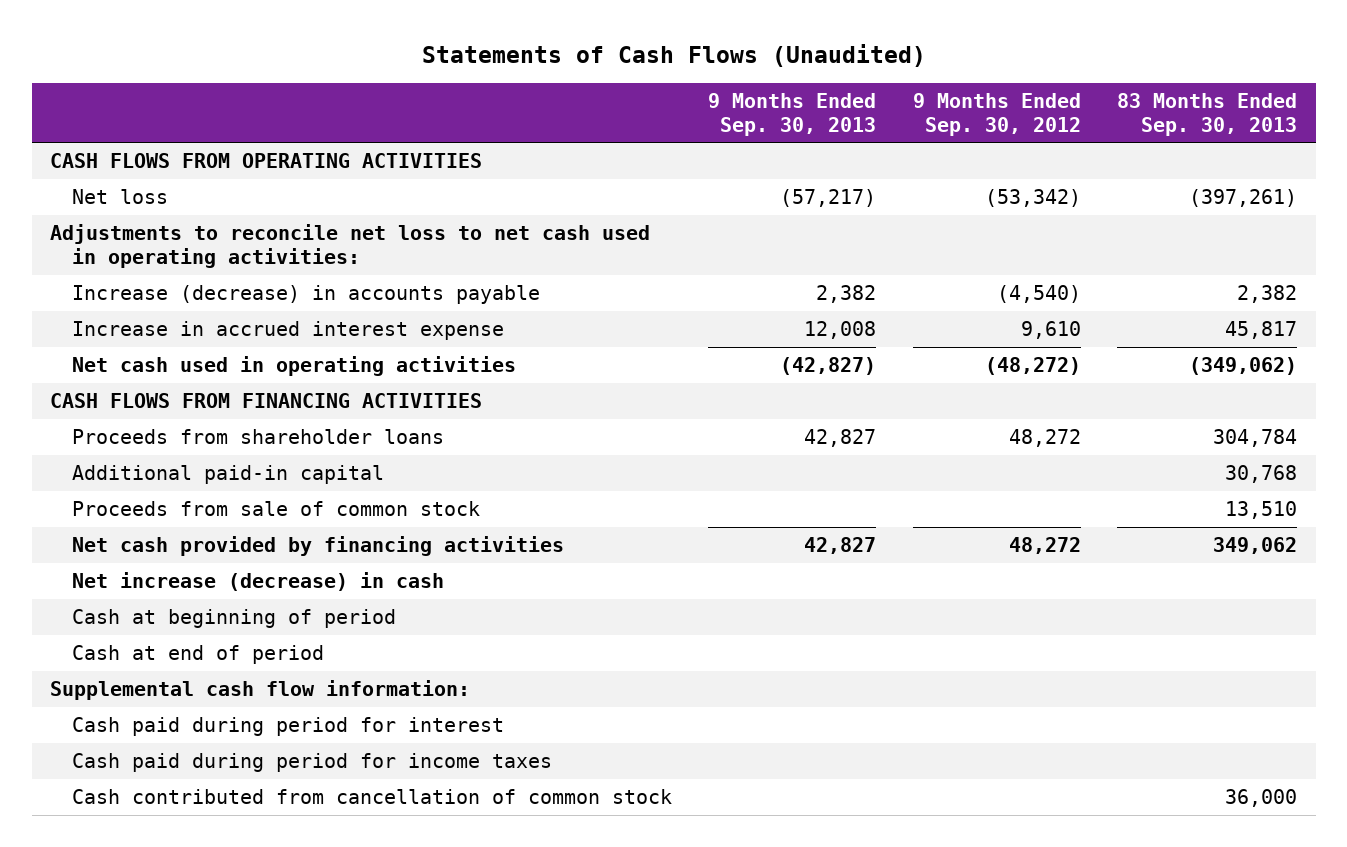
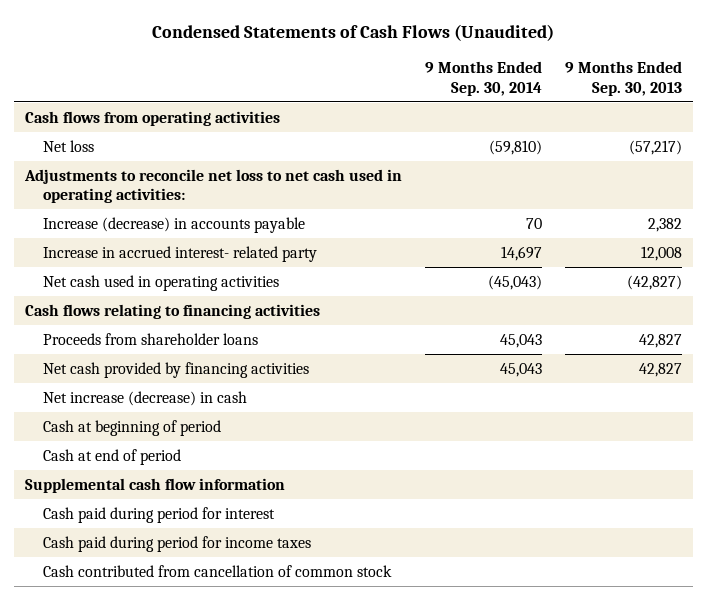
[421,43,926,67] Statements of Cash Flows (Unaudited) -> [152,24,555,42] Condensed Statements of Cash Flows (Unaudited)
[912,92,1081,136] 9 Months Ended Sep. 30, 2012 -> none
[1117,92,1298,136] 83 Months Ended Sep. 30, 2013 -> none
none -> [424,61,542,96] 9 Months Ended Sep. 30, 2014
[49,153,482,169] CASH FLOWS FROM OPERATING ACTIVITIES -> [25,110,281,126] Cash flows from operating activities
[72,321,505,341] Increase in accrued interest expense -> [43,245,318,262] Increase in accrued interest- related party
[49,393,482,409] CASH FLOWS FROM FINANCING ACTIVITIES -> [25,303,321,319] Cash flows relating to financing activities
[72,465,385,485] Additional paid-in capital -> none
[72,501,481,517] Proceeds from sale of common stock -> none
[49,680,470,701] Supplemental cash flow information: -> [25,477,286,493] Supplemental cash flow information

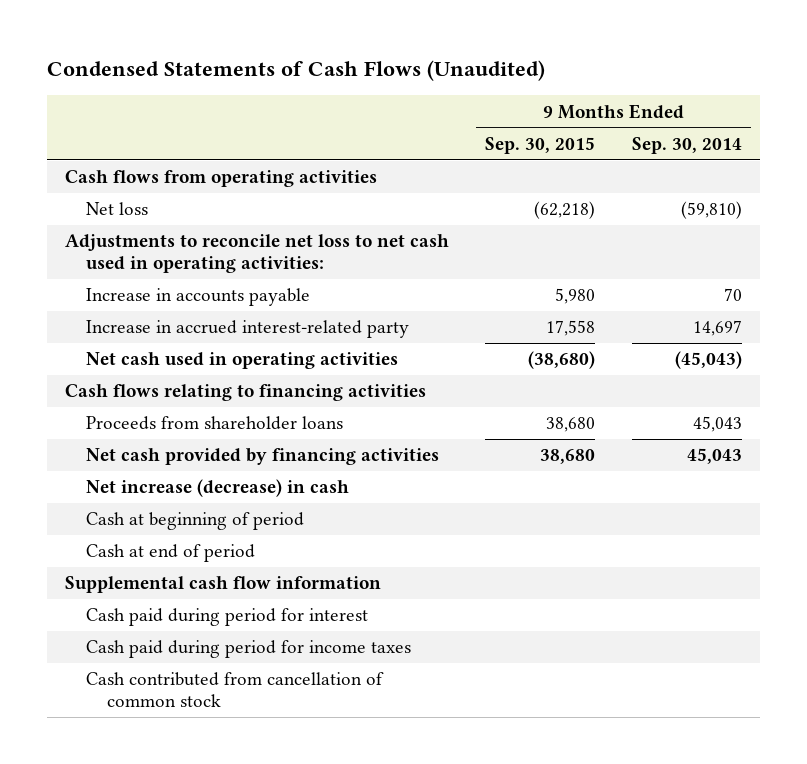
[564,61,682,96] 9 Months Ended Sep. 30, 2013 -> none
none -> [485,136,596,154] Sep. 30, 2015
[43,216,306,233] Increase (decrease) in accounts payable -> [86,288,311,307] Increase in accounts payable
[43,245,318,262] Increase in accrued interest- related party -> [86,320,410,339] Increase in accrued interest-related party

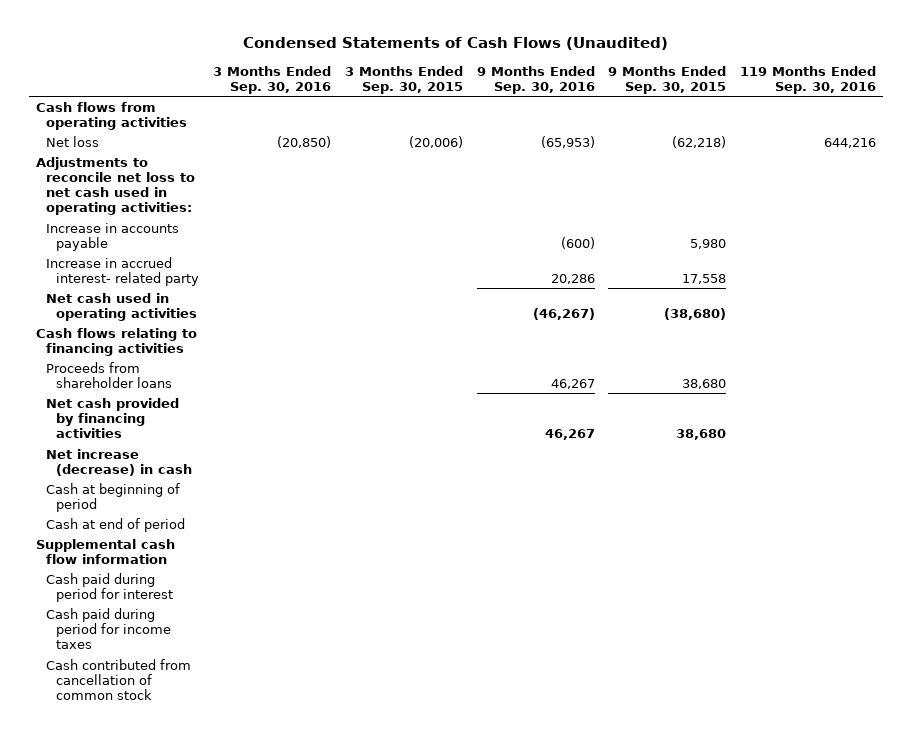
[631,136,742,154] Sep. 30, 2014 -> none
none -> [213,65,332,94] 3 Months Ended Sep. 30, 2016
none -> [344,65,463,94] 3 Months Ended Sep. 30, 2015
none -> [476,65,595,94] 9 Months Ended Sep. 30, 2016
none -> [740,65,877,94] 119 Months Ended Sep. 30, 2016
[86,320,410,339] Increase in accrued interest-related party -> [46,256,200,286] Increase in accrued interest- related party

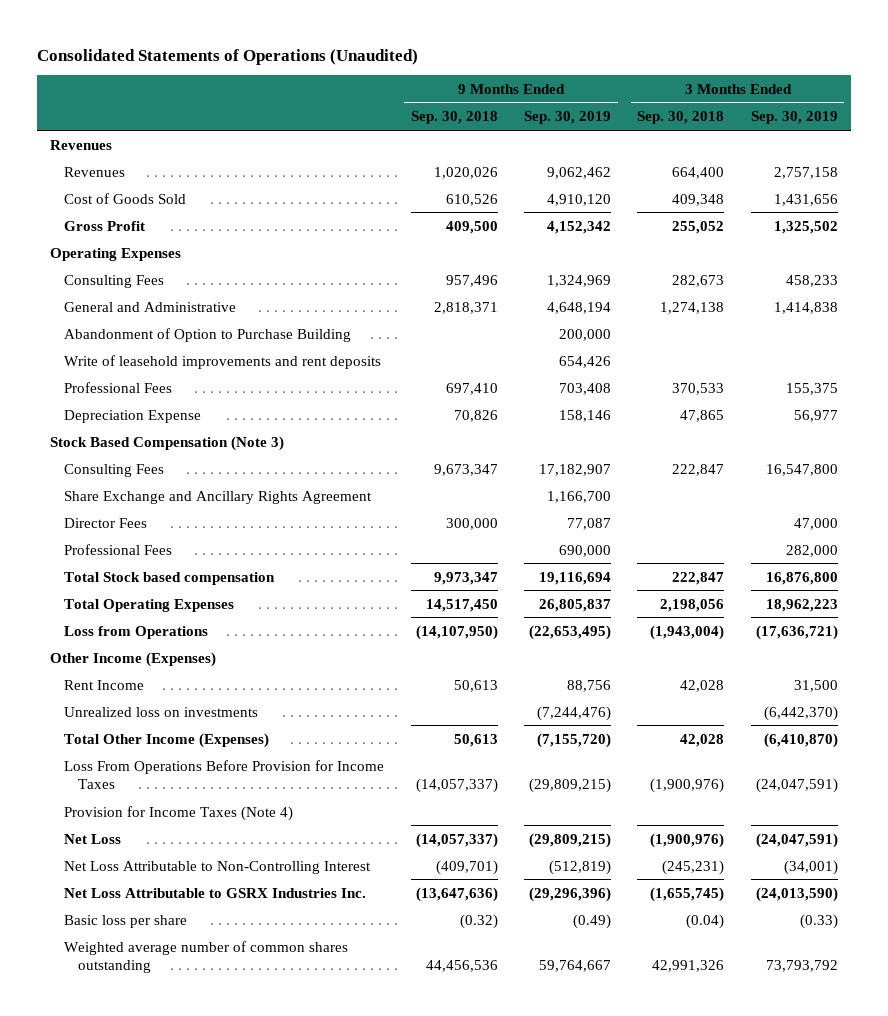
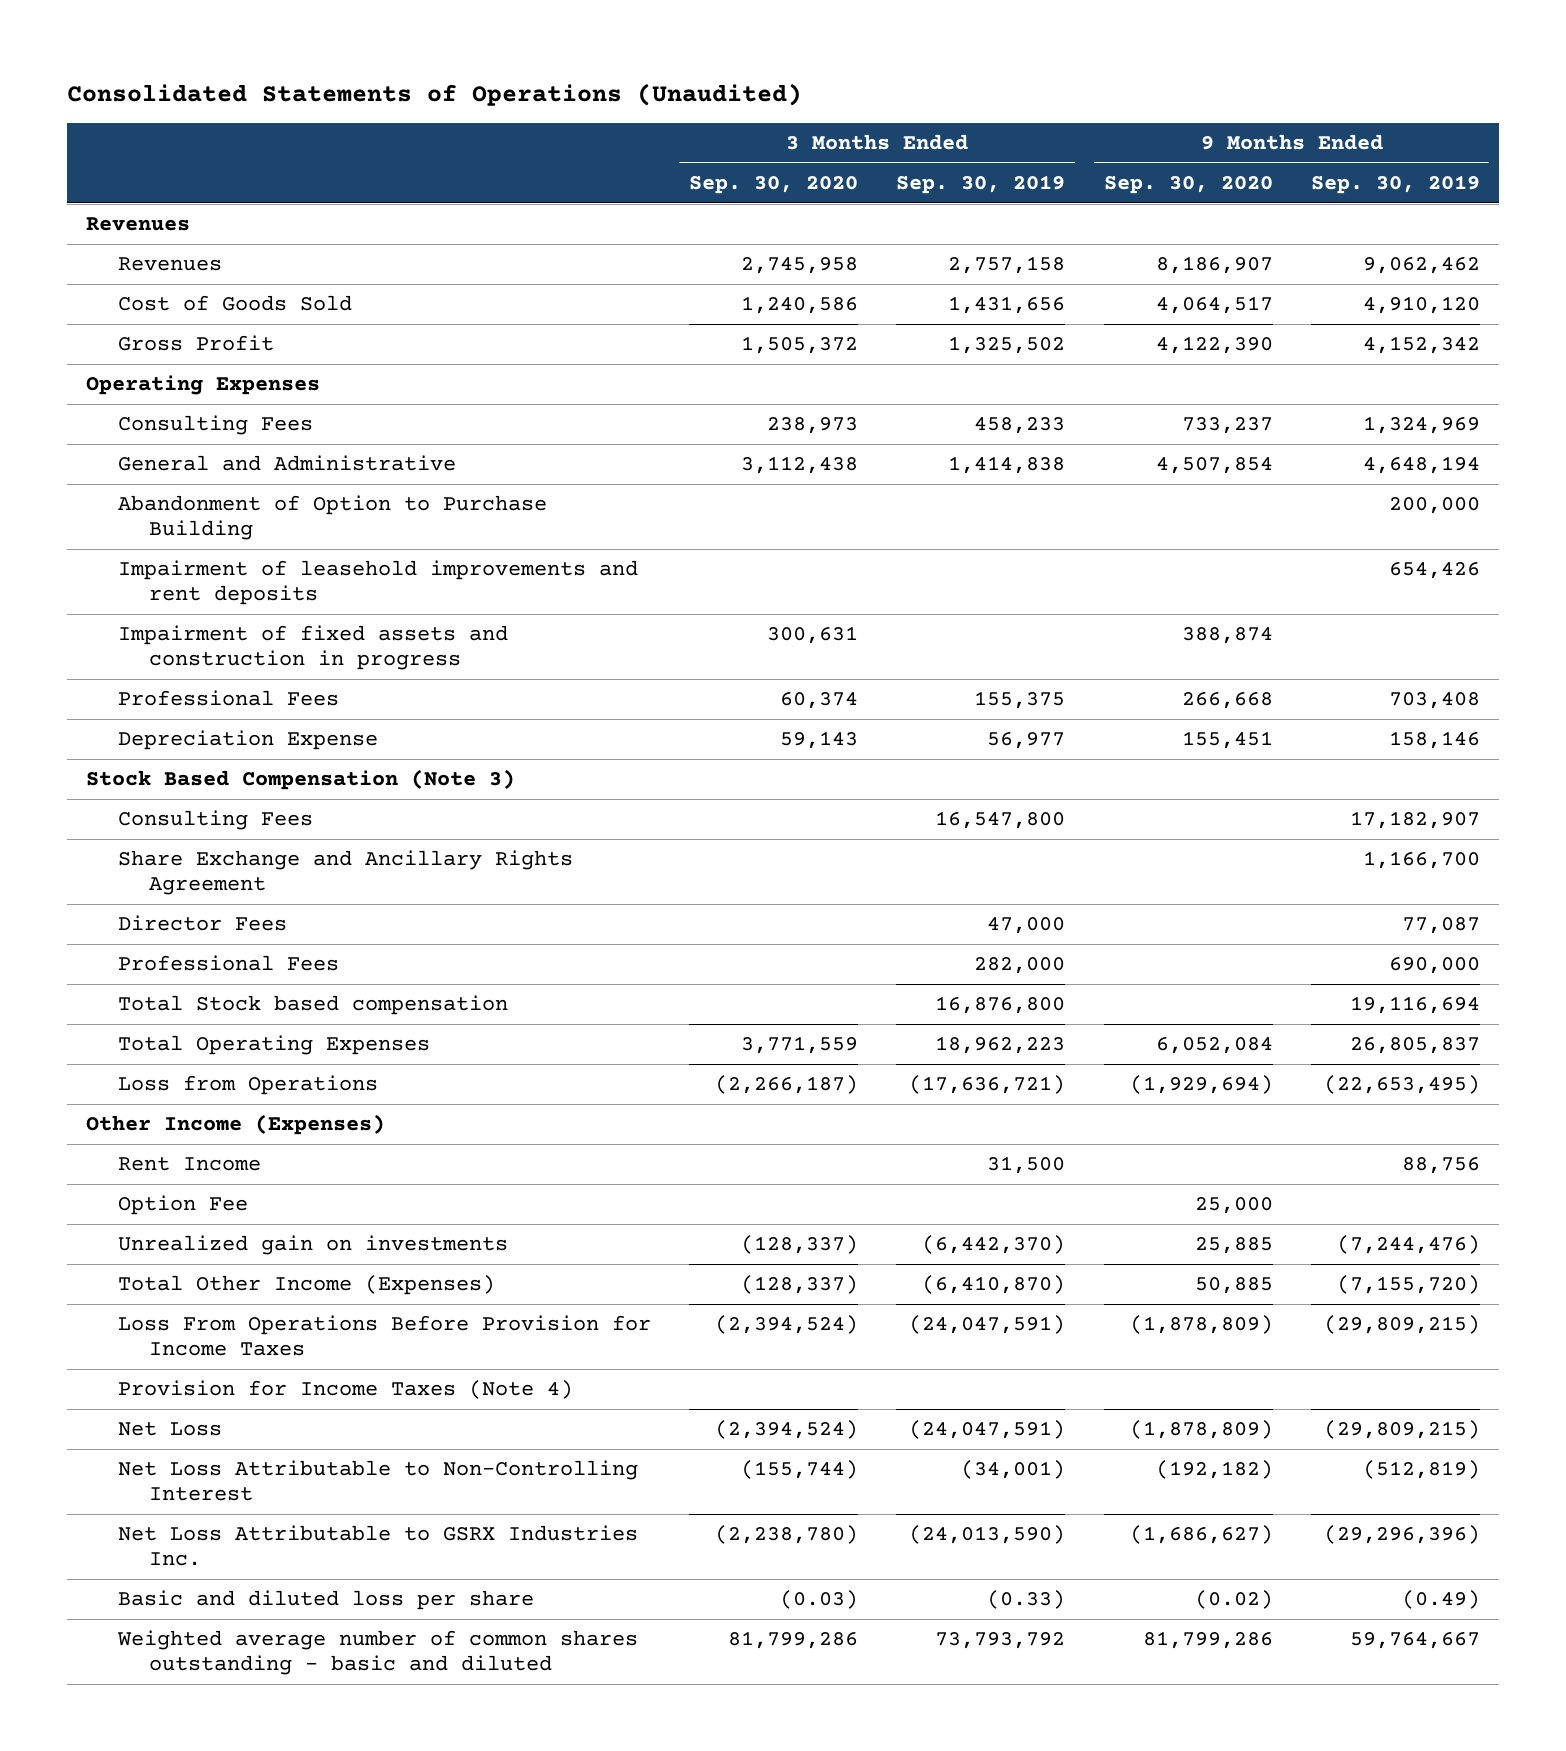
[410,111,498,125] Sep. 30, 2018 -> none
[637,111,725,125] Sep. 30, 2018 -> none
none -> [688,176,858,195] Sep. 30, 2020
none -> [1103,176,1273,195] Sep. 30, 2020
[64,354,382,369] Write of leasehold improvements and rent deposits -> [117,560,638,606] Impairment of leasehold improvements and rent deposits
none -> [117,625,508,671] Impairment of fixed assets and construction in progress
none -> [117,1195,248,1216] Option Fee
[64,706,259,717] Unrealized loss on investments -> [117,1235,508,1256] Unrealized gain on investments
[64,914,188,928] Basic loss per share -> [117,1590,534,1611] Basic and diluted loss per share
[64,940,349,974] Weighted average number of common shares outstanding -> [116,1630,638,1676] Weighted average number of common shares outstanding - basic and diluted

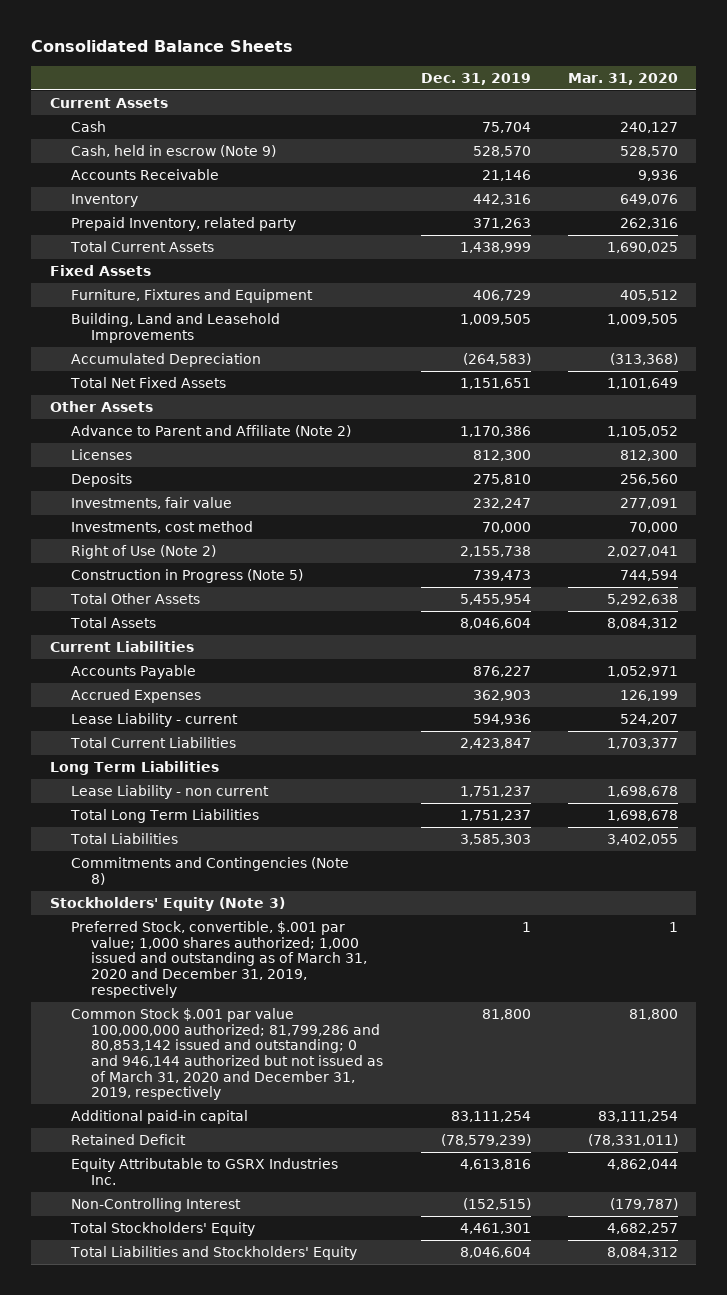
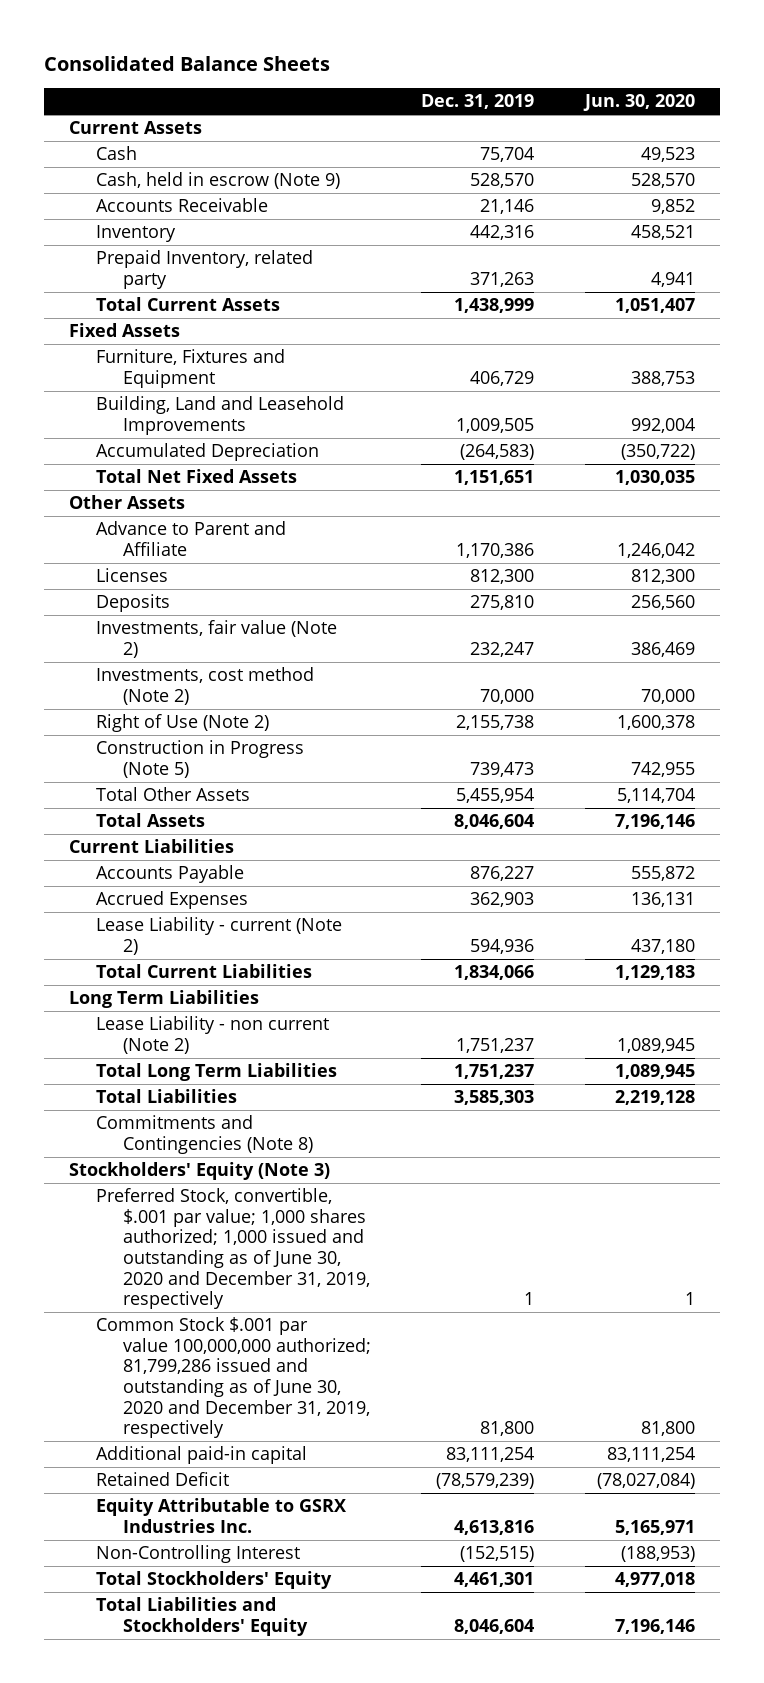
[567,72,678,85] Mar. 31, 2020 -> none
none -> [583,94,696,112] Jun. 30, 2020
[70,424,351,437] Advance to Parent and Affiliate (Note 2) -> [95,521,286,556] Advance to Parent and Affiliate
[70,496,232,509] Investments, fair value -> [95,620,337,658] Investments, fair value (Note 2)
[70,520,253,533] Investments, cost method -> [95,667,314,705] Investments, cost method (Note 2)
[70,712,238,727] Lease Liability - current -> [95,917,342,955] Lease Liability - current (Note 2)
[459,737,531,749] 2,423,847 -> [454,965,535,981] 1,834,066
[70,784,269,799] Lease Liability - non current -> [95,1016,329,1054] Lease Liability - non current (Note 2)
[70,920,368,998] Preferred Stock, convertible, $.001 par value; 1,000 shares authorized; 1,000 issued and outstanding as of March 31, 2020 and December 31, 2019, respectively -> [95,1188,370,1310] Preferred Stock, convertible, $.001 par value; 1,000 shares authorized; 1,000 issued and outstanding as of June 30, 2020 and December 31, 2019, respectively
[70,1007,384,1101] Common Stock $.001 par value 100,000,000 authorized; 81,799,286 and 80,853,142 issued and outstanding; 0 and 946,144 authorized but not issued as of March 31, 2020 and December 31, 2019, respectively -> [95,1317,371,1439] Common Stock $.001 par value 100,000,000 authorized; 81,799,286 issued and outstanding as of June 30, 2020 and December 31, 2019, respectively

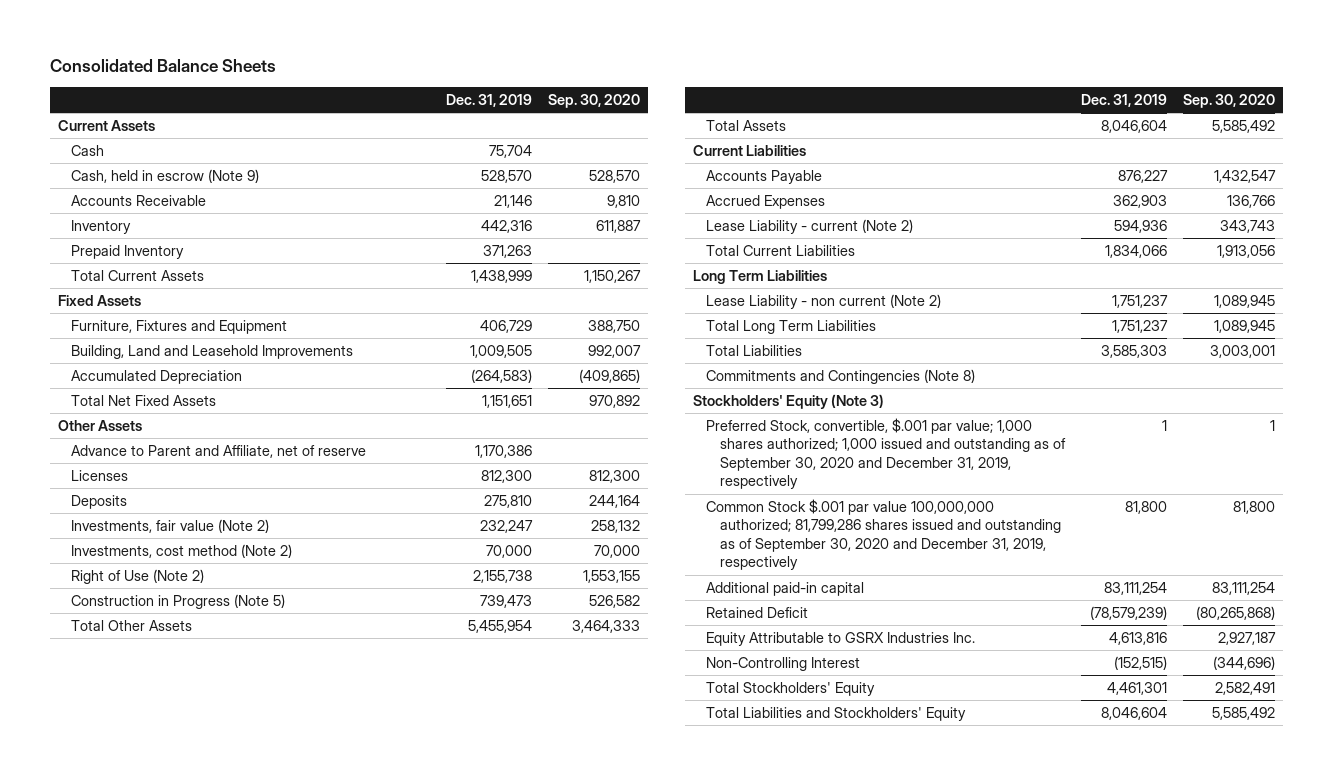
[583,94,696,112] Jun. 30, 2020 -> none
none -> [548,94,641,109] Sep. 30, 2020
[95,250,313,289] Prepaid Inventory, related party -> [71,245,185,260] Prepaid Inventory
[95,521,286,556] Advance to Parent and Affiliate -> [71,445,367,459] Advance to Parent and Affiliate, net of reserve
[95,1188,370,1310] Preferred Stock, convertible, $.001 par value; 1,000 shares authorized; 1,000 issued and outstanding as of June 30, 2020 and December 31, 2019, respectively -> [706,418,1066,490] Preferred Stock, convertible, $.001 par value; 1,000 shares authorized; 1,000 issued and outstanding as of September 30, 2020 and December 31, 2019, respectively
[95,1317,371,1439] Common Stock $.001 par value 100,000,000 authorized; 81,799,286 issued and outstanding as of June 30, 2020 and December 31, 2019, respectively -> [706,499,1061,571] Common Stock $.001 par value 100,000,000 authorized; 81,799,286 shares issued and outstanding as of September 30, 2020 and December 31, 2019, respectively

